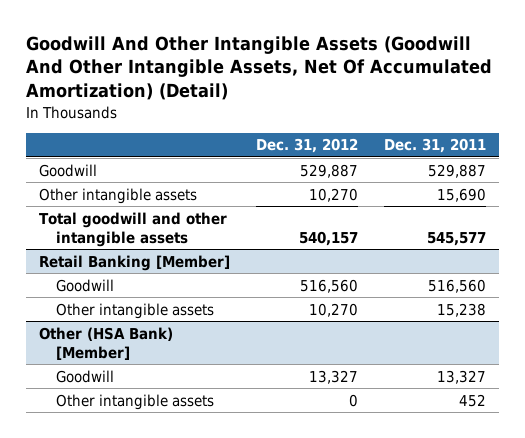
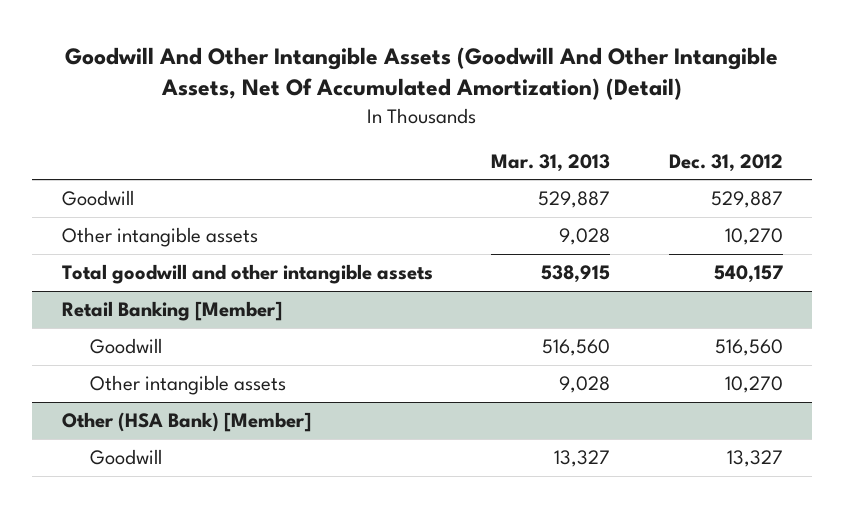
[384,138,487,154] Dec. 31, 2011 -> none
none -> [491,153,611,172] Mar. 31, 2013
[55,393,214,410] Other intangible assets -> none

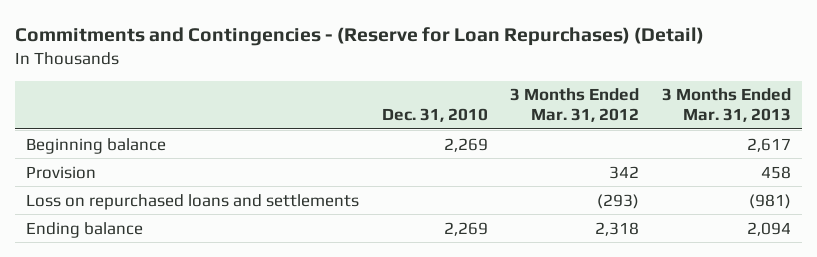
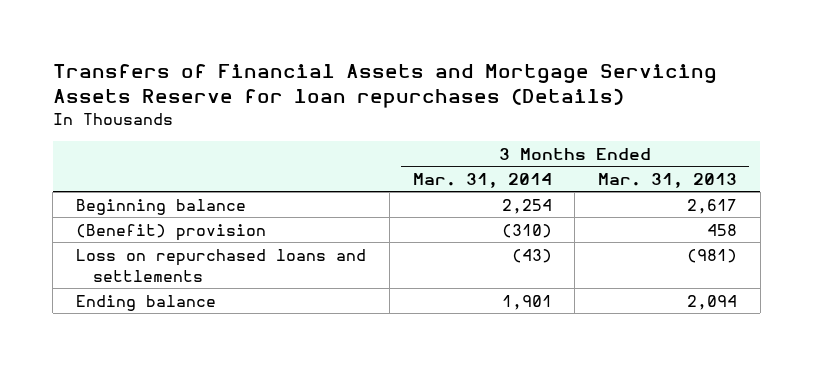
[15,27,705,47] Commitments and Contingencies - (Reserve for Loan Repurchases) (Detail) -> [52,64,717,109] Transfers of Financial Assets and Mortgage Servicing Assets Reserve for loan repurchases (Details)
[381,108,488,123] Dec. 31, 2010 -> none
[510,88,640,123] 3 Months Ended Mar. 31, 2012 -> none
none -> [412,172,552,188] Mar. 31, 2014
[26,165,97,179] Provision -> [76,223,267,241] (Benefit) provision

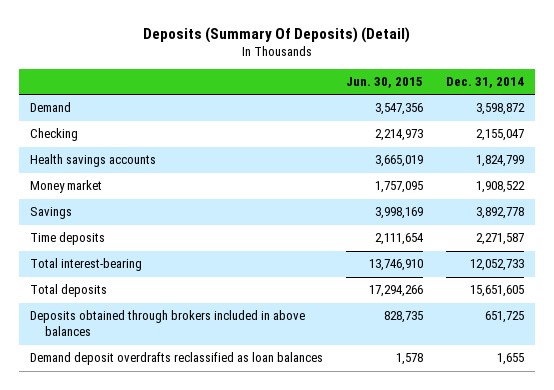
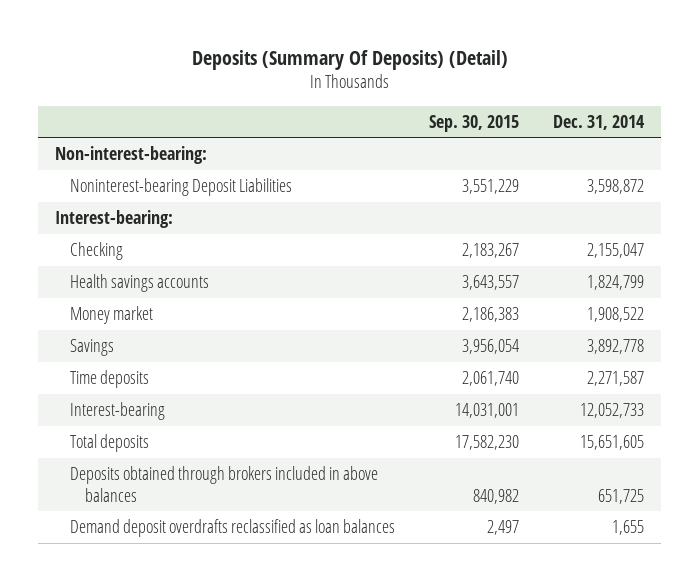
[345,77,423,89] Jun. 30, 2015 -> none
none -> [428,114,519,132] Sep. 30, 2015
none -> [55,146,208,165] Non-interest-bearing:
[30,102,72,113] Demand -> [69,178,292,197] Noninterest-bearing Deposit Liabilities
none -> [55,210,174,229] Interest-bearing:
[30,258,143,272] Total interest-bearing -> [69,402,165,421] Interest-bearing

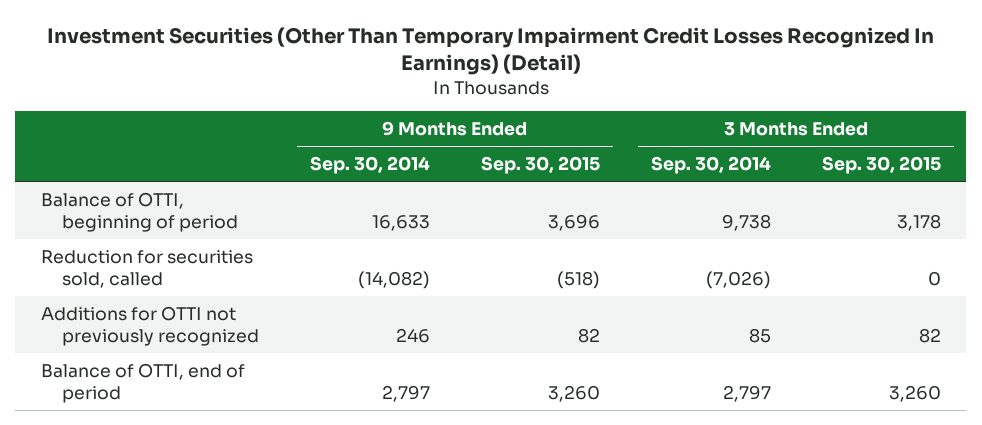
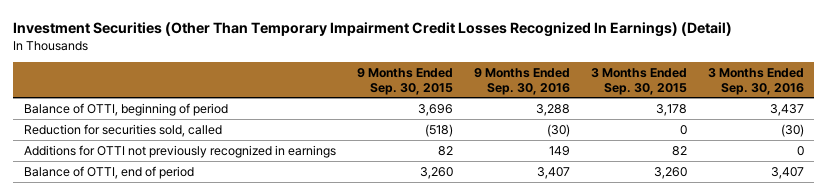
[309,156,430,175] Sep. 30, 2014 -> none
[650,156,771,175] Sep. 30, 2014 -> none
none -> [473,67,570,95] 9 Months Ended Sep. 30, 2016
none -> [707,67,804,95] 3 Months Ended Sep. 30, 2016
[40,305,259,347] Additions for OTTI not previously recognized -> [23,144,336,158] Additions for OTTI not previously recognized in earnings

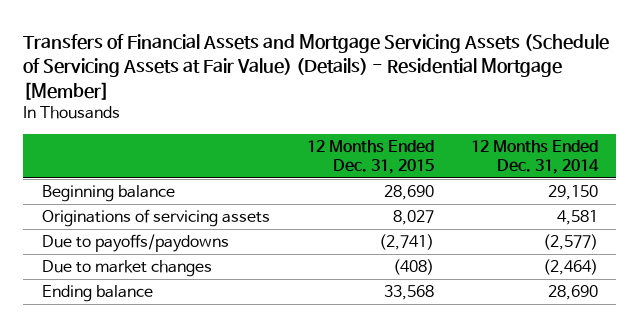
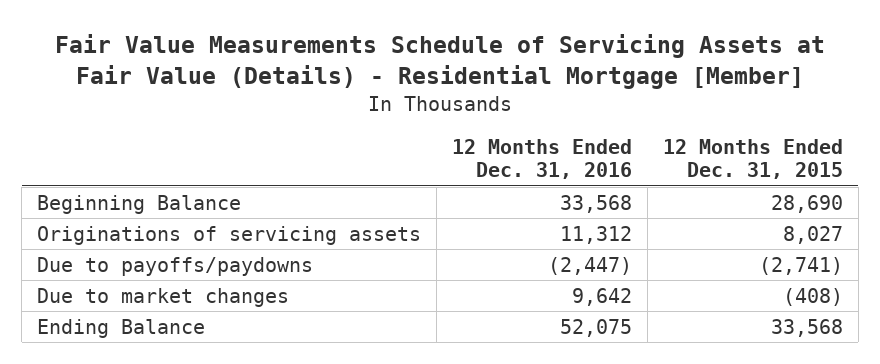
[23,33,610,100] Transfers of Financial Assets and Mortgage Servicing Assets (Schedule of Servicing Assets at Fair Value) (Details) - Residential Mortgage [Member] -> [55,34,826,90] Fair Value Measurements Schedule of Servicing Assets at Fair Value (Details) - Residential Mortgage [Member]
[470,140,599,175] 12 Months Ended Dec. 31, 2014 -> none
none -> [452,139,633,180] 12 Months Ended Dec. 31, 2016
[41,185,175,203] Beginning balance -> [37,194,242,214] Beginning Balance
[41,285,153,303] Ending balance -> [37,318,206,338] Ending Balance

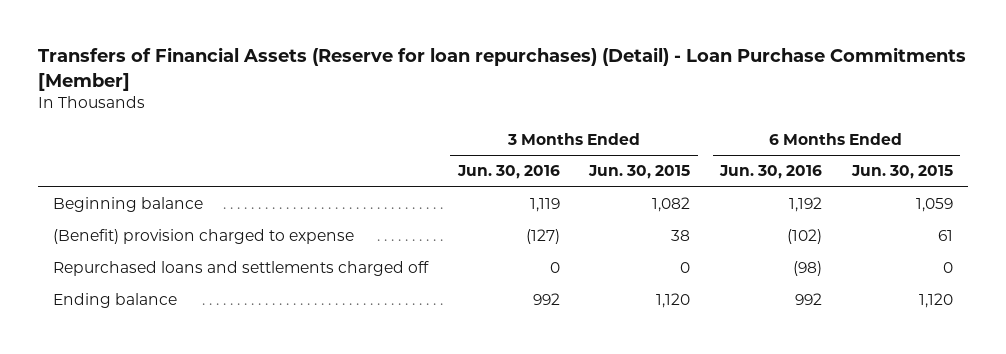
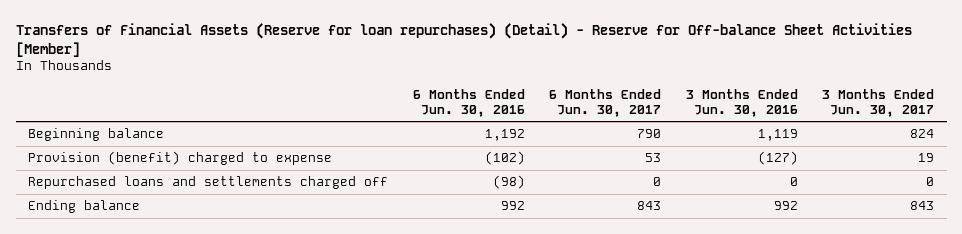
[38,47,967,91] Transfers of Financial Assets (Reserve for loan repurchases) (Detail) - Loan Purchase Commitments [Member] -> [15,22,912,57] Transfers of Financial Assets (Reserve for loan repurchases) (Detail) - Reserve for Off-balance Sheet Activities [Member]
[588,165,691,180] Jun. 30, 2015 -> none
[850,165,953,180] Jun. 30, 2015 -> none
none -> [549,89,662,117] 6 Months Ended Jun. 30, 2017
none -> [822,89,935,117] 3 Months Ended Jun. 30, 2017
[53,229,355,245] (Benefit) provision charged to expense -> [27,151,332,166] Provision (benefit) charged to expense

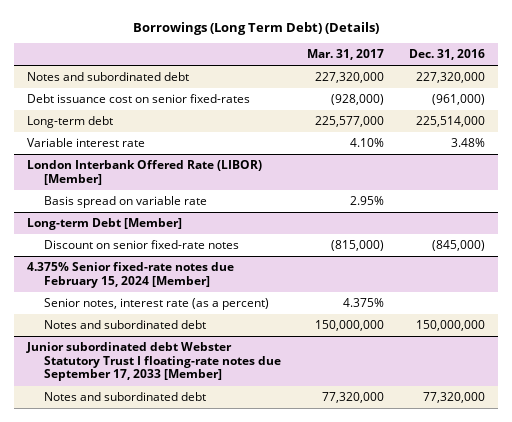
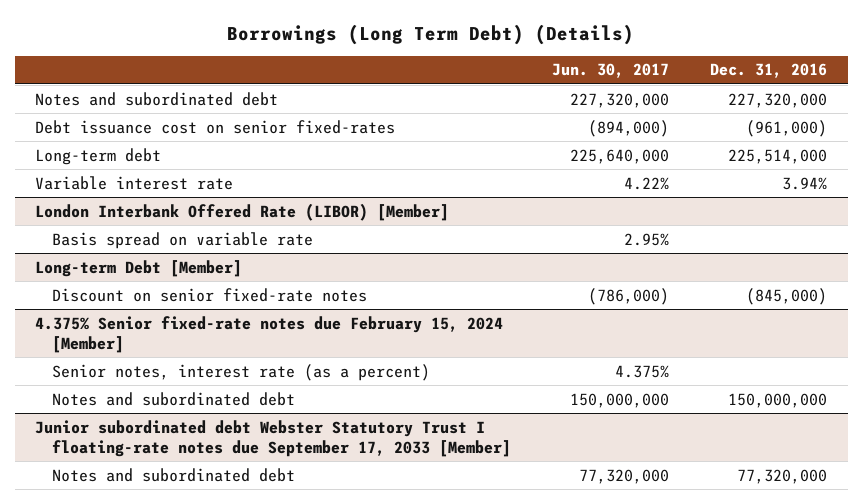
[306,49,384,61] Mar. 31, 2017 -> none
none -> [552,63,670,79] Jun. 30, 2017
[451,138,486,148] 3.48% -> [782,176,828,190] 3.94%

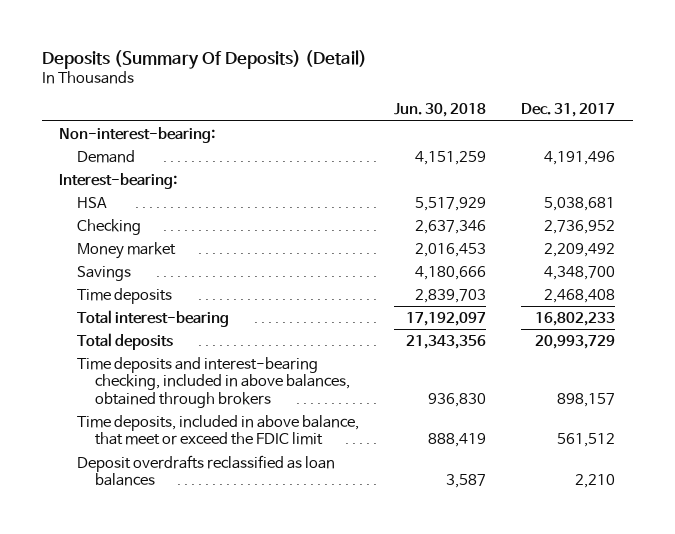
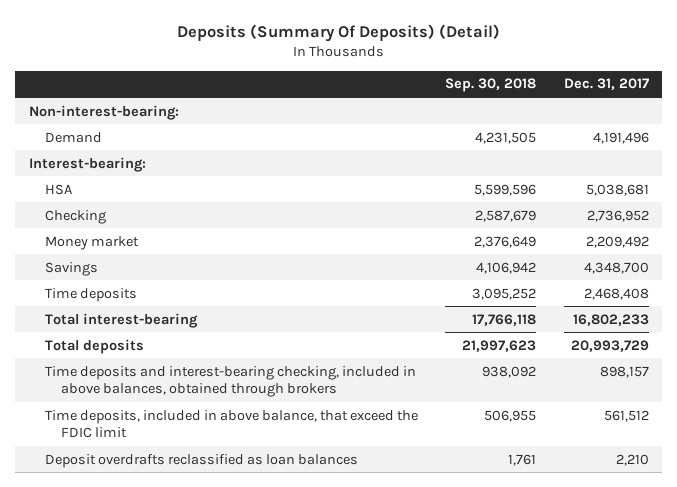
[394,103,487,118] Jun. 30, 2018 -> none
none -> [445,78,537,93] Sep. 30, 2018
[77,414,360,446] Time deposits, included in above balance, that meet or exceed the FDIC limit -> [44,409,418,439] Time deposits, included in above balance, that exceed the FDIC limit

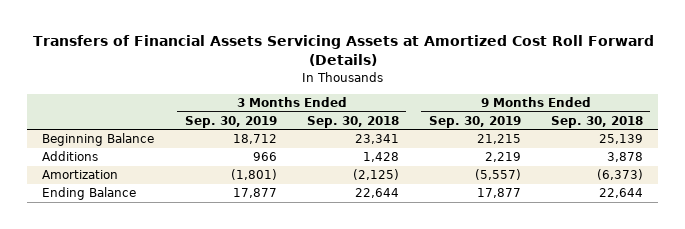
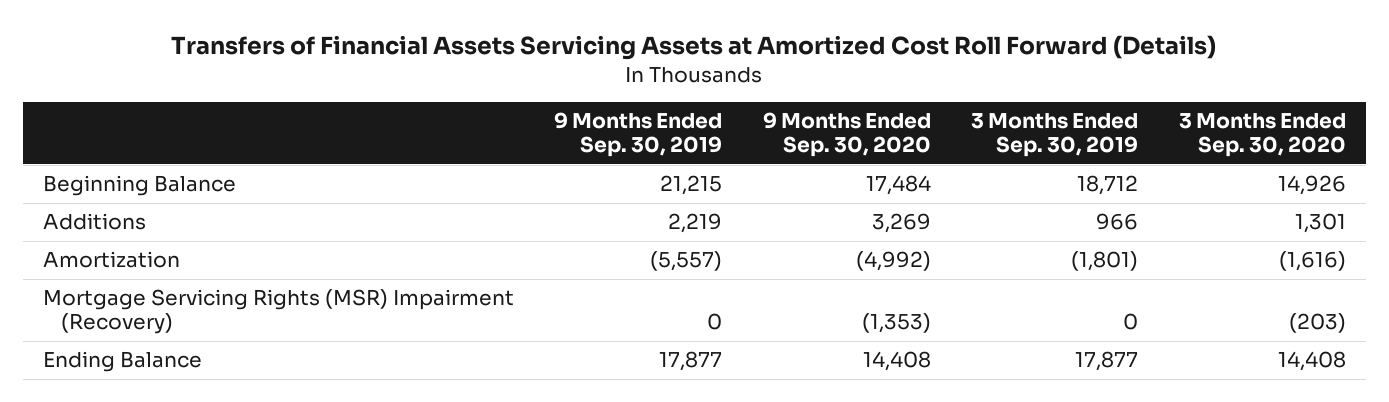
[306,115,399,128] Sep. 30, 2018 -> none
[550,115,643,128] Sep. 30, 2018 -> none
none -> [762,112,931,158] 9 Months Ended Sep. 30, 2020
none -> [1178,113,1346,158] 3 Months Ended Sep. 30, 2020
none -> [43,289,515,335] Mortgage Servicing Rights (MSR) Impairment (Recovery)

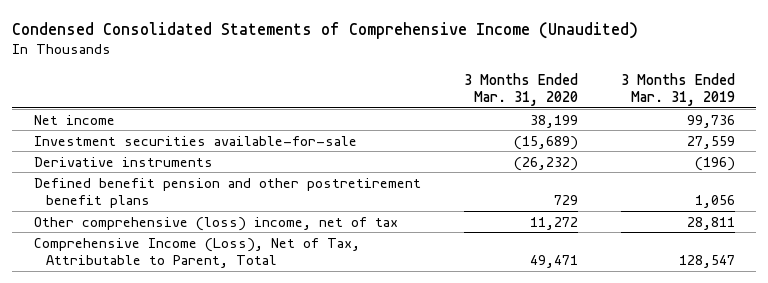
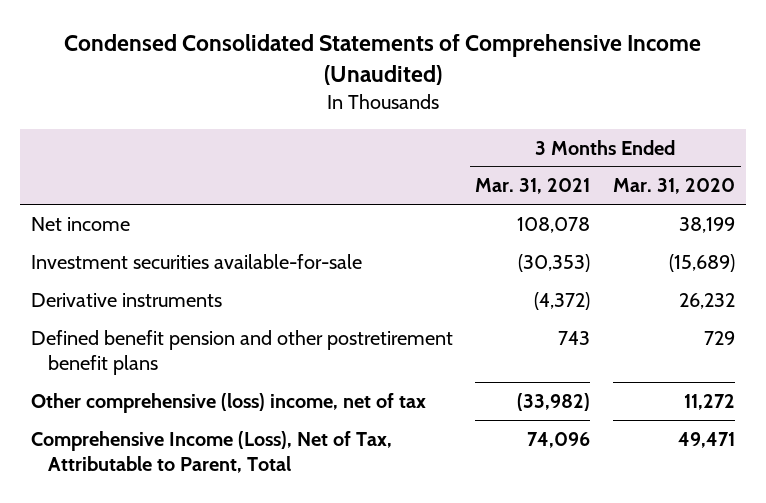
[620,72,735,107] 3 Months Ended Mar. 31, 2019 -> none
none -> [475,178,591,195] Mar. 31, 2021
[513,156,578,171] (26,232) -> [678,292,735,309] 26,232

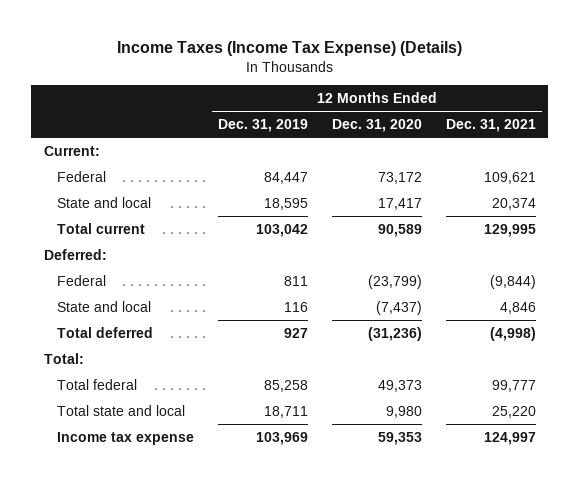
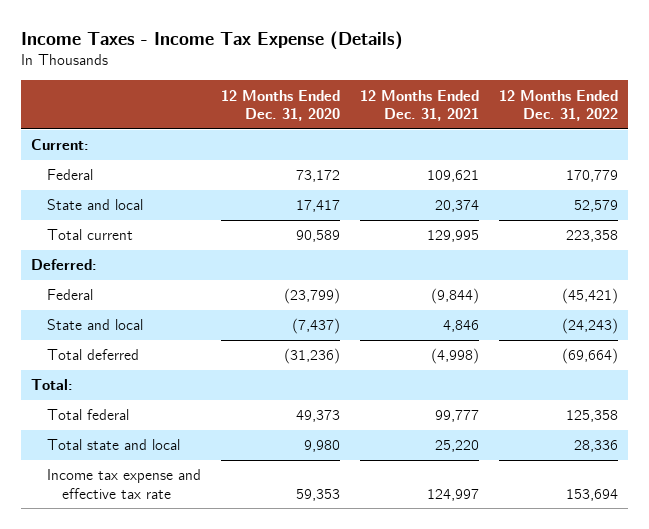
[116,40,462,56] Income Taxes (Income Tax Expense) (Details) -> [21,30,404,50] Income Taxes - Income Tax Expense (Details)
[217,119,308,133] Dec. 31, 2019 -> none
none -> [498,89,618,122] 12 Months Ended Dec. 31, 2022
[56,431,194,445] Income tax expense -> [46,469,201,499] Income tax expense and effective tax rate

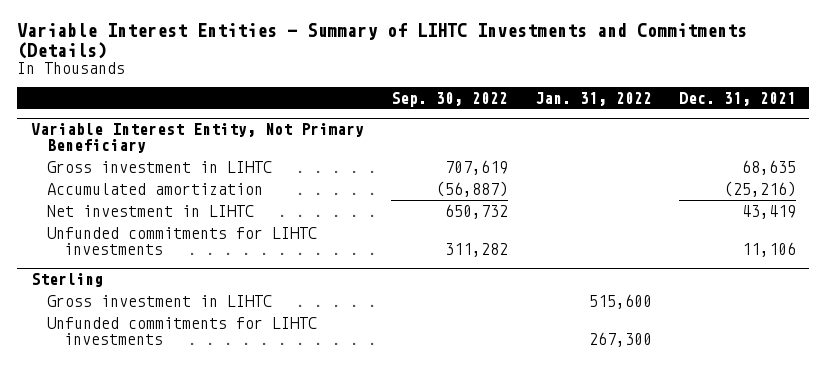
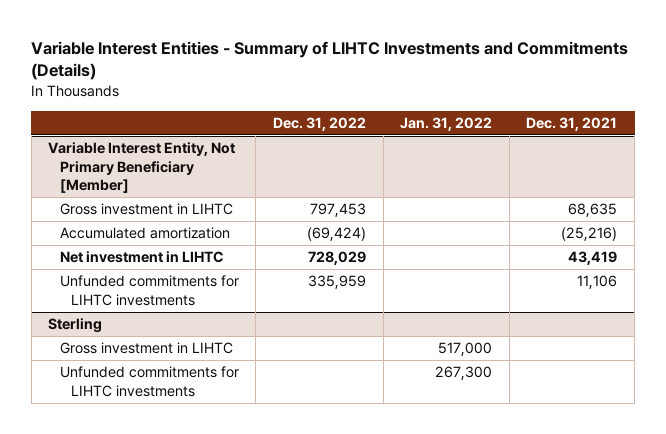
[390,91,508,107] Sep. 30, 2022 -> none
none -> [272,116,366,131] Dec. 31, 2022
[30,122,364,154] Variable Interest Entity, Not Primary Beneficiary -> [48,142,236,194] Variable Interest Entity, Not Primary Beneficiary [Member]
[588,293,652,309] 515,600 -> [438,342,493,357] 517,000

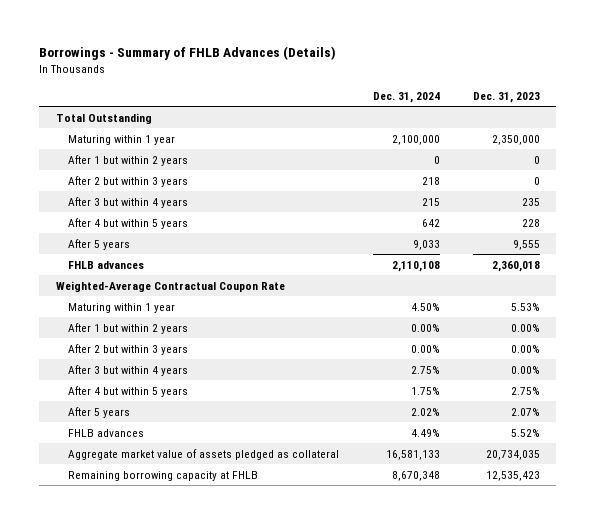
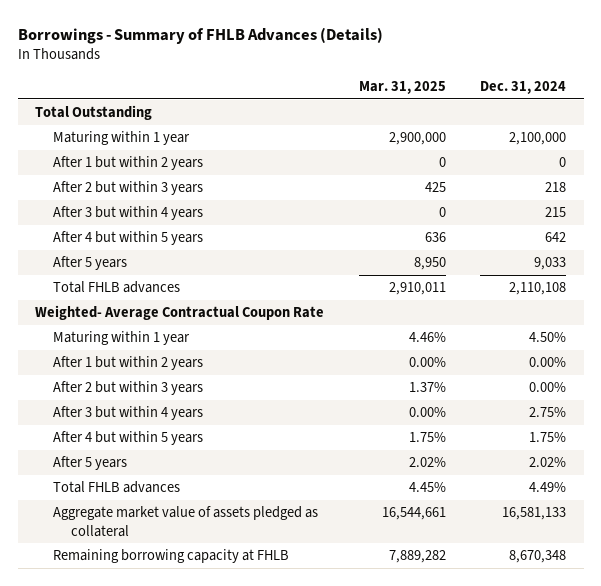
[472,91,540,103] Dec. 31, 2023 -> none
none -> [358,80,446,94] Mar. 31, 2025
[68,260,145,269] FHLB advances -> [52,281,180,294] Total FHLB advances
[55,280,285,292] Weighted-Average Contractual Coupon Rate -> [34,305,324,321] Weighted- Average Contractual Coupon Rate
[68,428,145,437] FHLB advances -> [52,481,180,494] Total FHLB advances

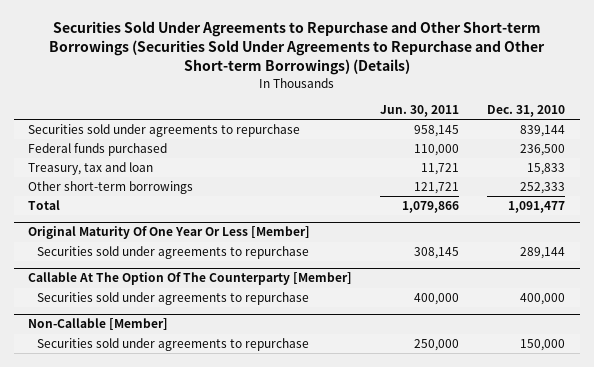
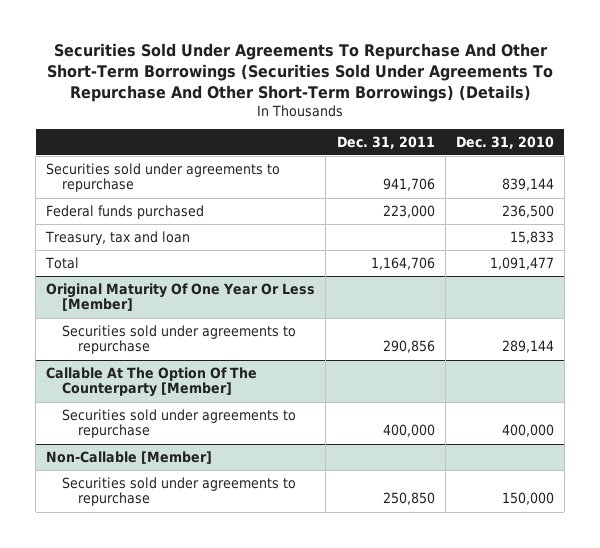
[48,21,545,76] Securities Sold Under Agreements to Repurchase and Other Short-term Borrowings (Securities Sold Under Agreements to Repurchase and Other Short-term Borrowings) (Details) -> [47,43,554,102] Securities Sold Under Agreements To Repurchase And Other Short-Term Borrowings (Securities Sold Under Agreements To Repurchase And Other Short-Term Borrowings) (Details)
[380,105,460,118] Jun. 30, 2011 -> none
none -> [336,135,435,149] Dec. 31, 2011
[28,181,194,195] Other short-term borrowings -> none

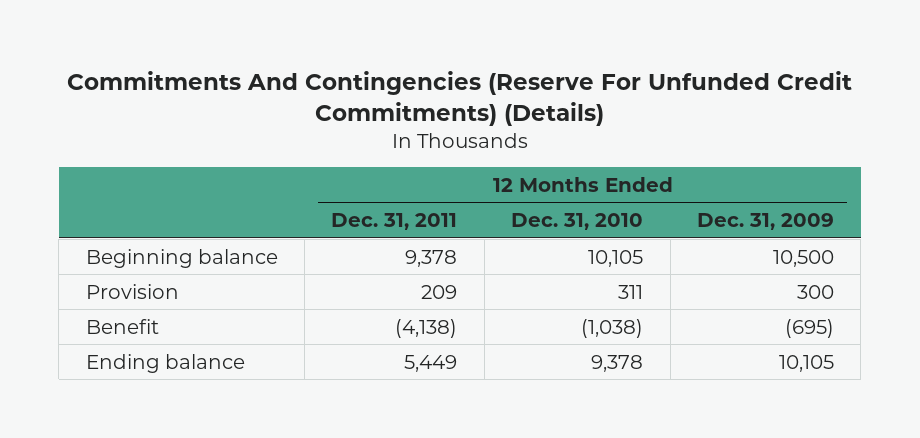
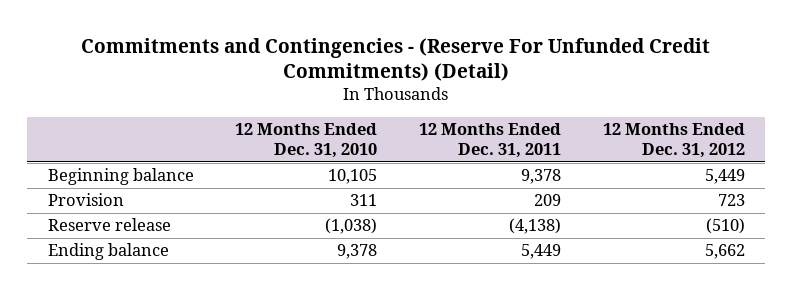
[66,70,852,126] Commitments And Contingencies (Reserve For Unfunded Credit Commitments) (Details) -> [81,37,711,82] Commitments and Contingencies - (Reserve For Unfunded Credit Commitments) (Detail)
[696,213,834,231] Dec. 31, 2009 -> none
none -> [602,122,745,159] 12 Months Ended Dec. 31, 2012
[85,318,159,334] Benefit -> [47,218,171,232] Reserve release

